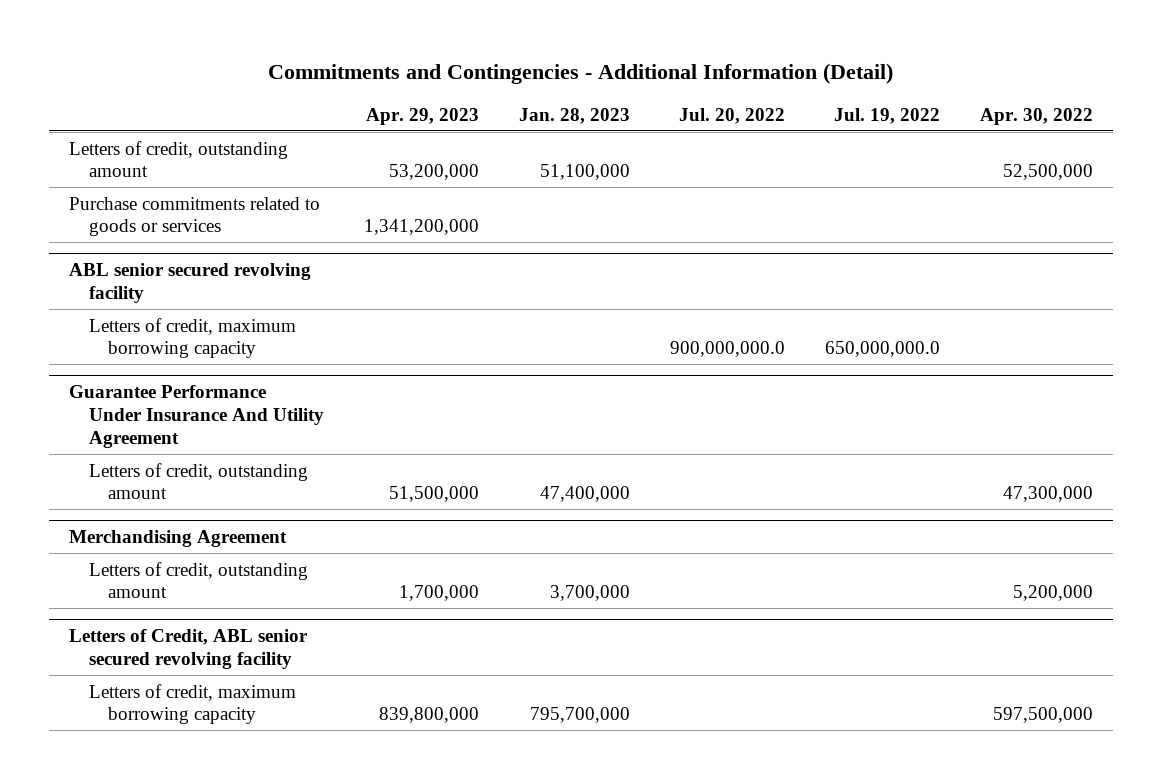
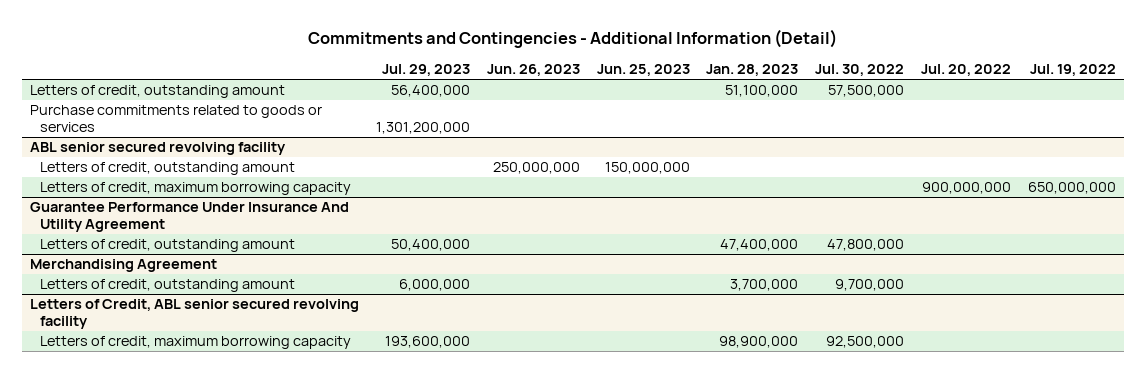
[365,107,479,125] Apr. 29, 2023 -> none
[979,107,1093,125] Apr. 30, 2022 -> none
none -> [382,64,471,77] Jul. 29, 2023
none -> [486,64,580,77] Jun. 26, 2023
none -> [596,64,690,77] Jun. 25, 2023
none -> [815,64,905,77] Jul. 30, 2022
none -> [40,162,296,176] Letters of credit, outstanding amount
[669,341,785,358] 900,000,000.0 -> [921,182,1011,195] 900,000,000
[824,341,940,358] 650,000,000.0 -> [1027,182,1116,195] 650,000,000
[529,707,630,724] 795,700,000 -> [719,336,799,349] 98,900,000

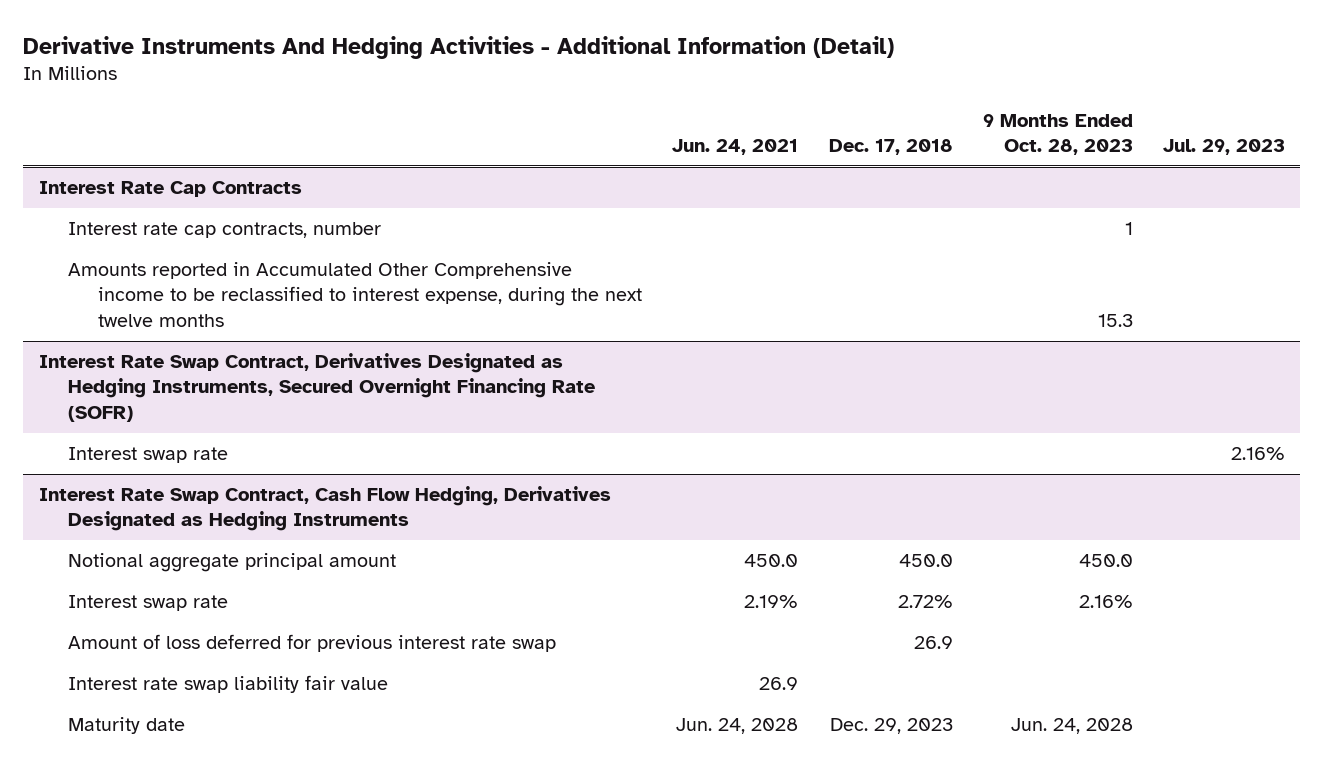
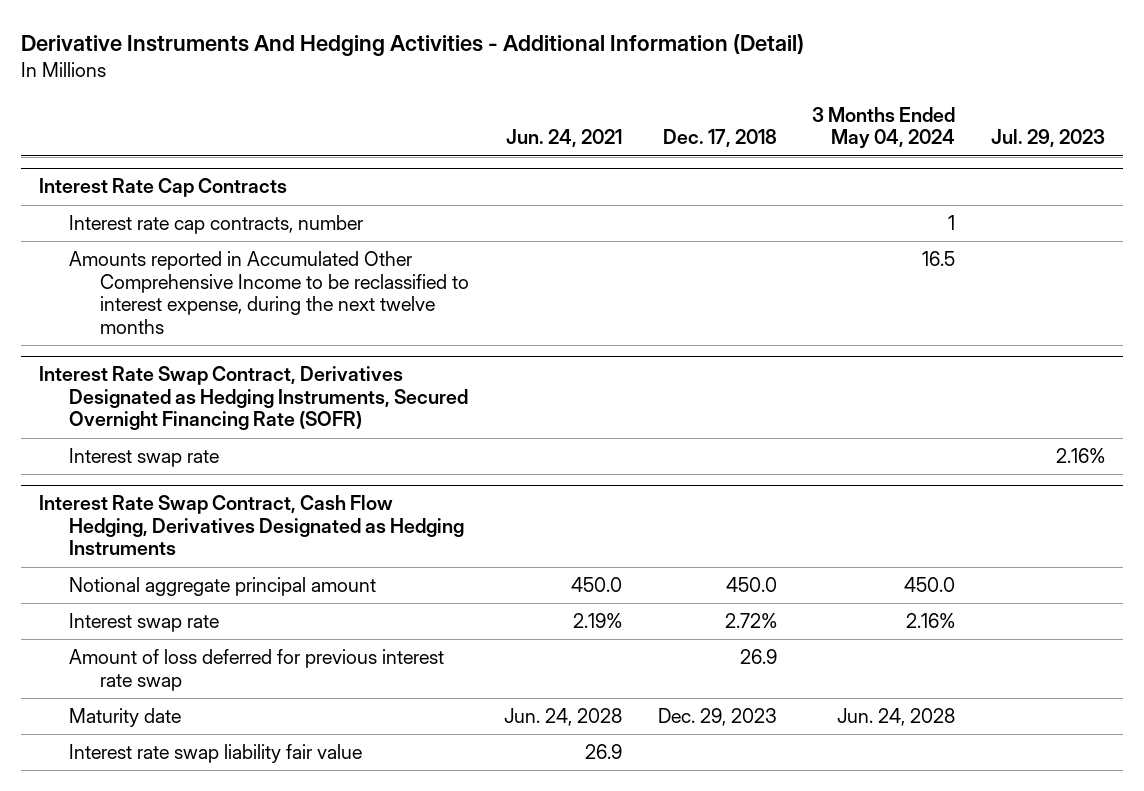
[982,113,1133,155] 9 Months Ended Oct. 28, 2023 -> none
none -> [812,107,956,149] 3 Months Ended May 04, 2024
[68,262,643,327] Amounts reported in Accumulated Other Comprehensive income to be reclassified to interest expense, during the next twelve months -> [69,251,469,334] Amounts reported in Accumulated Other Comprehensive Income to be reclassified to interest expense, during the next twelve months
[68,675,389,694] Interest rate swap liability fair value -> [69,744,363,764] Interest rate swap liability fair value

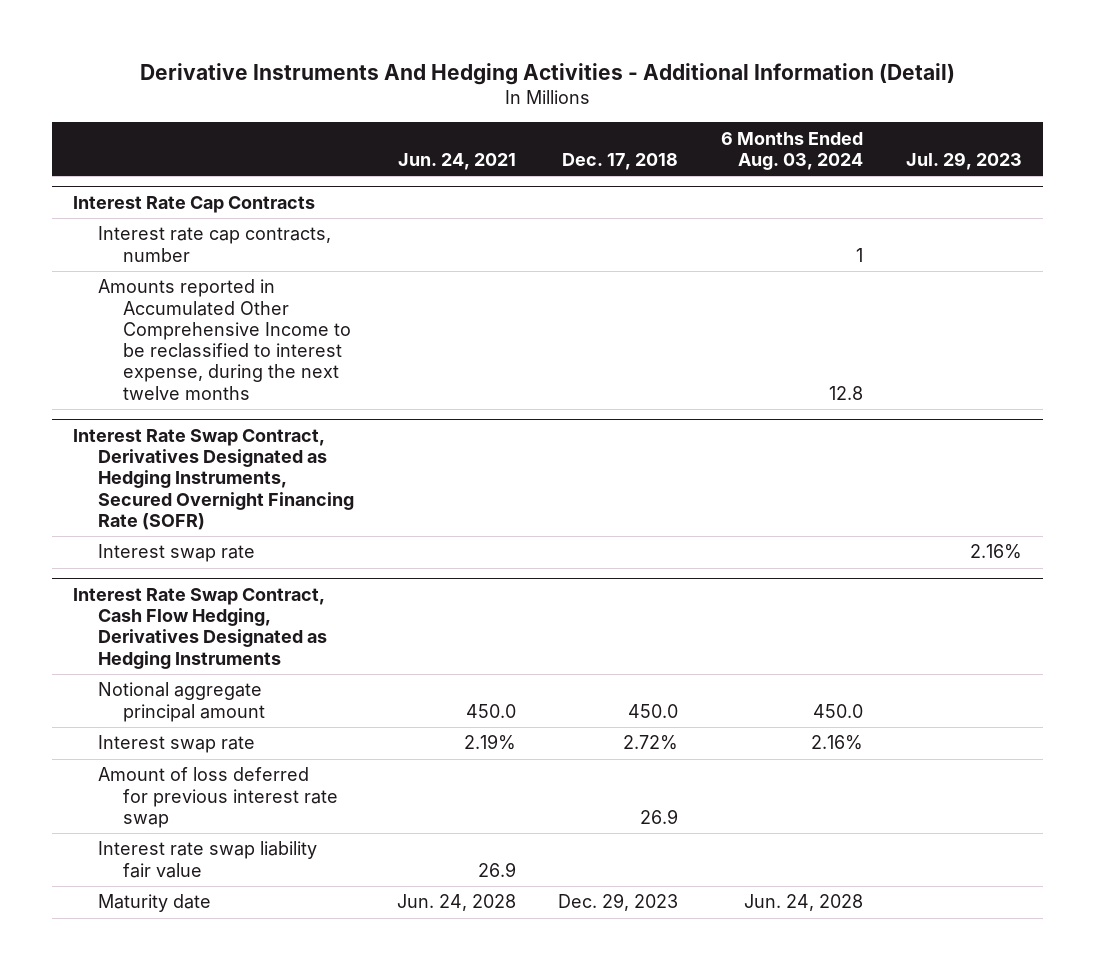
[812,107,956,149] 3 Months Ended May 04, 2024 -> none
none -> [721,131,864,171] 6 Months Ended Aug. 03, 2024
[69,708,182,728] Maturity date -> [97,894,211,913] Maturity date

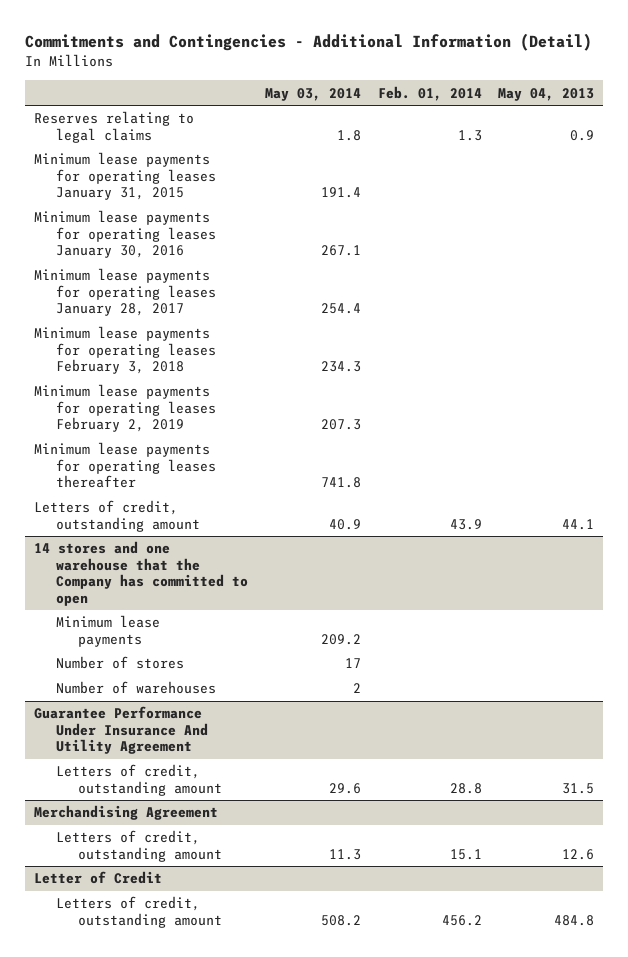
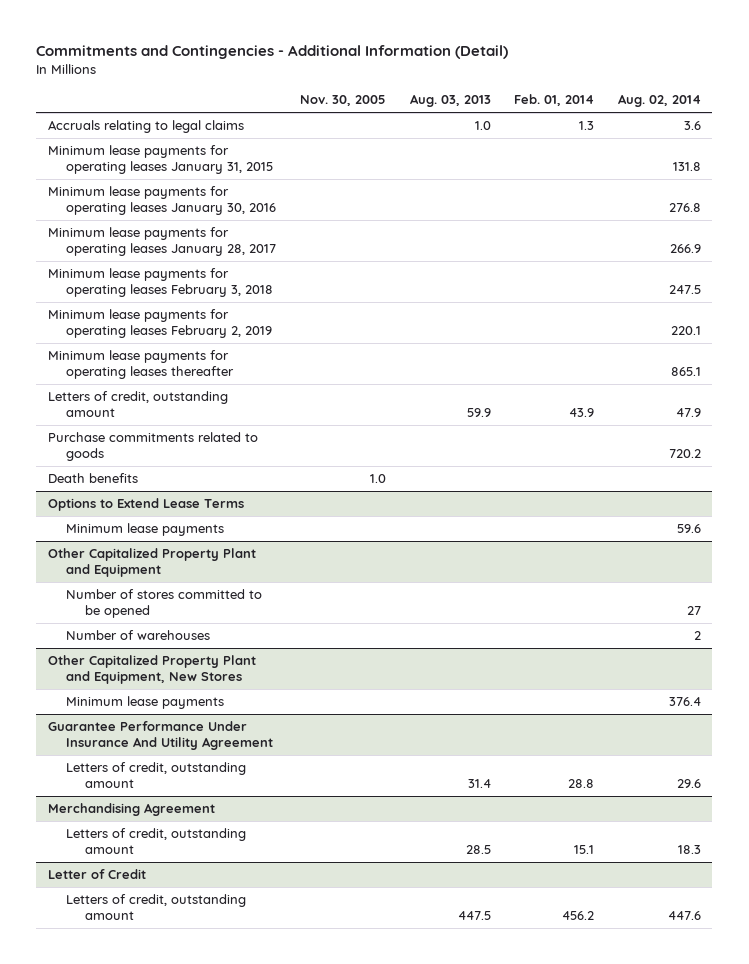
[264,87,361,101] May 03, 2014 -> none
[498,87,595,101] May 04, 2013 -> none
none -> [299,95,386,107] Nov. 30, 2005
none -> [409,94,491,108] Aug. 03, 2013
none -> [617,94,701,108] Aug. 02, 2014
[33,111,194,143] Reserves relating to legal claims -> [47,120,244,134] Accruals relating to legal claims
[33,541,249,606] 14 stores and one warehouse that the Company has committed to open -> none
[56,615,161,647] Minimum lease payments -> none
[56,656,185,670] Number of stores -> none
[56,681,217,695] Number of warehouses -> none
none -> [47,432,258,462] Purchase commitments related to goods
none -> [47,473,138,484] Death benefits
none -> [47,498,244,512] Options to Extend Lease Terms
none -> [66,523,225,537] Minimum lease payments
none -> [47,548,256,578] Other Capitalized Property Plant and Equipment
none -> [66,589,263,619] Number of stores committed to be opened
none -> [66,630,211,641] Number of warehouses
none -> [47,655,256,685] Other Capitalized Property Plant and Equipment, New Stores
none -> [66,696,225,710] Minimum lease payments

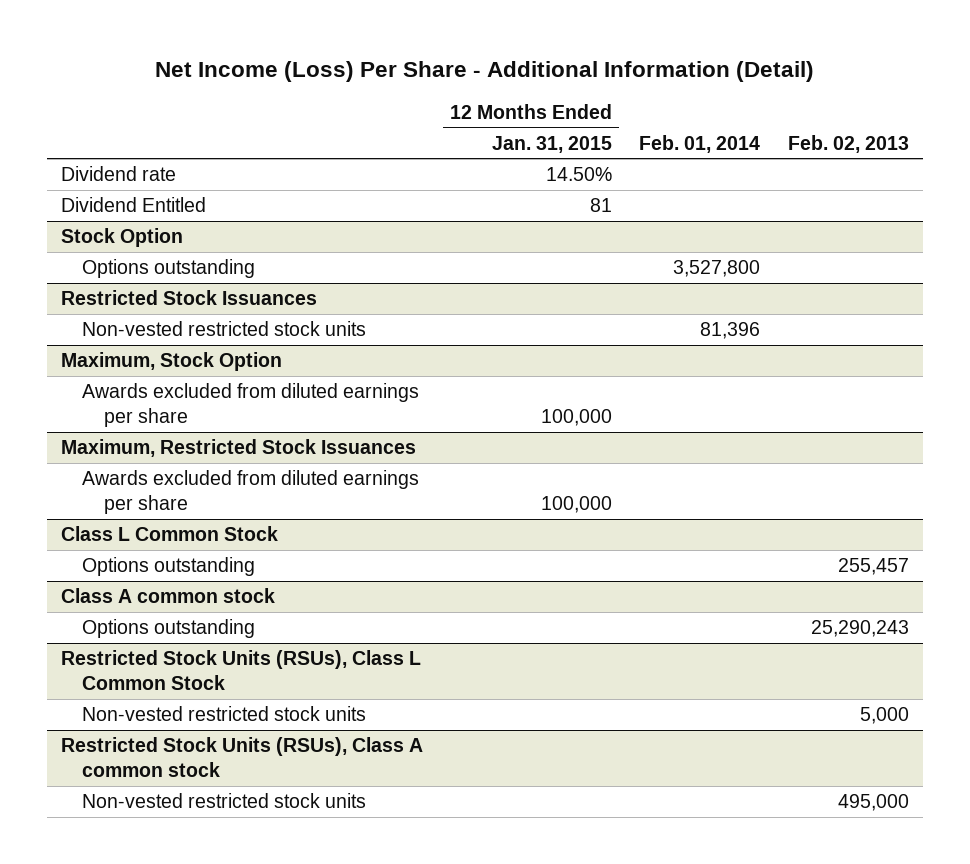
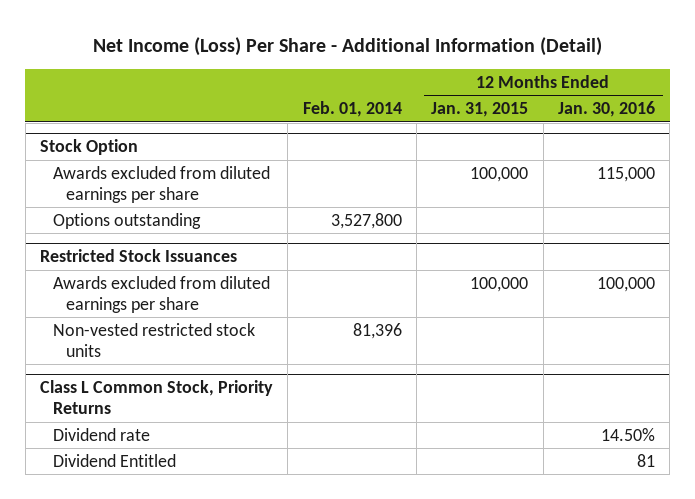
[787,134,909,153] Feb. 02, 2013 -> none
none -> [558,101,656,118] Jan. 30, 2016
[60,166,176,182] Dividend rate -> none
[60,197,206,213] Dividend Entitled -> none
none -> [52,165,270,203] Awards excluded from diluted earnings per share
none -> [52,275,270,313] Awards excluded from diluted earnings per share
[60,352,282,372] Maximum, Stock Option -> none
[82,383,420,428] Awards excluded from diluted earnings per share -> none
[60,439,416,458] Maximum, Restricted Stock Issuances -> none
[82,470,420,515] Awards excluded from diluted earnings per share -> none
[82,557,256,577] Options outstanding -> none
[60,588,275,604] Class A common stock -> none
[82,619,256,639] Options outstanding -> none
[60,650,421,691] Restricted Stock Units (RSUs), Class L Common Stock -> none
[82,706,367,722] Non-vested restricted stock units -> none
[60,737,423,778] Restricted Stock Units (RSUs), Class A common stock -> none
[82,793,367,809] Non-vested restricted stock units -> none
[60,526,278,542] Class L Common Stock -> [39,380,273,415] Class L Common Stock, Priority Returns
none -> [52,427,150,441] Dividend rate
none -> [52,453,176,467] Dividend Entitled

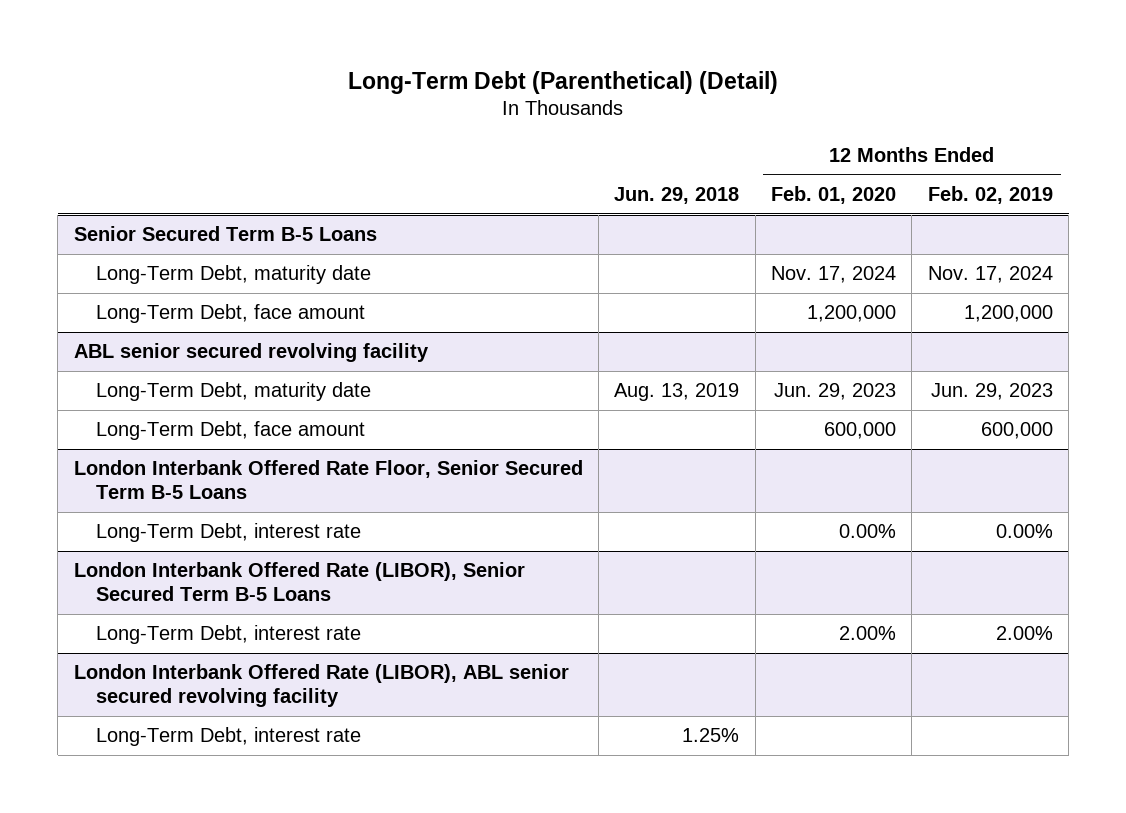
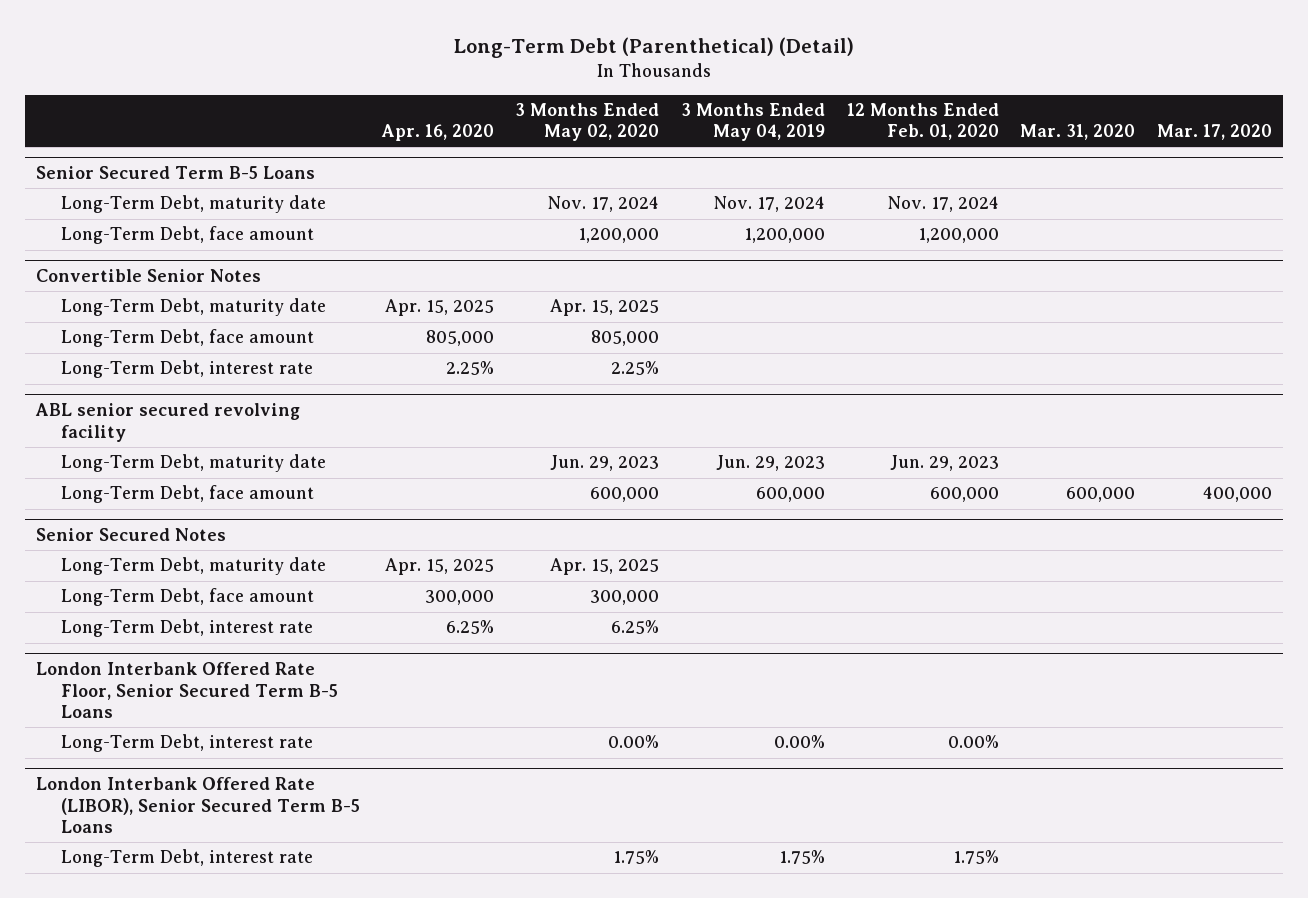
[614,186,740,204] Jun. 29, 2018 -> none
[927,185,1053,204] Feb. 02, 2019 -> none
none -> [380,124,494,142] Apr. 16, 2020
none -> [515,102,660,142] 3 Months Ended May 02, 2020
none -> [680,102,825,142] 3 Months Ended May 04, 2019
none -> [1020,124,1136,141] Mar. 31, 2020
none -> [1156,124,1272,141] Mar. 17, 2020
none -> [35,269,261,283] Convertible Senior Notes
none -> [61,298,327,317] Long-Term Debt, maturity date
none -> [61,329,315,348] Long-Term Debt, face amount
none -> [61,360,314,379] Long-Term Debt, interest rate
none -> [35,528,226,542] Senior Secured Notes
none -> [61,557,327,576] Long-Term Debt, maturity date
none -> [61,588,315,607] Long-Term Debt, face amount
none -> [61,619,314,638] Long-Term Debt, interest rate
[73,664,569,708] London Interbank Offered Rate (LIBOR), ABL senior secured revolving facility -> none
[95,727,361,747] Long-Term Debt, interest rate -> none
[839,626,897,641] 2.00% -> [952,850,999,865] 1.75%

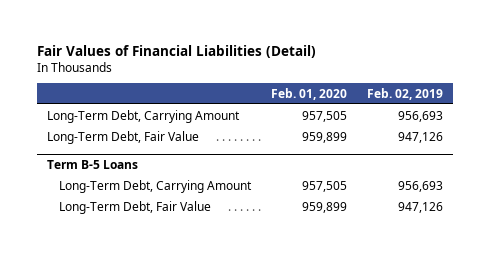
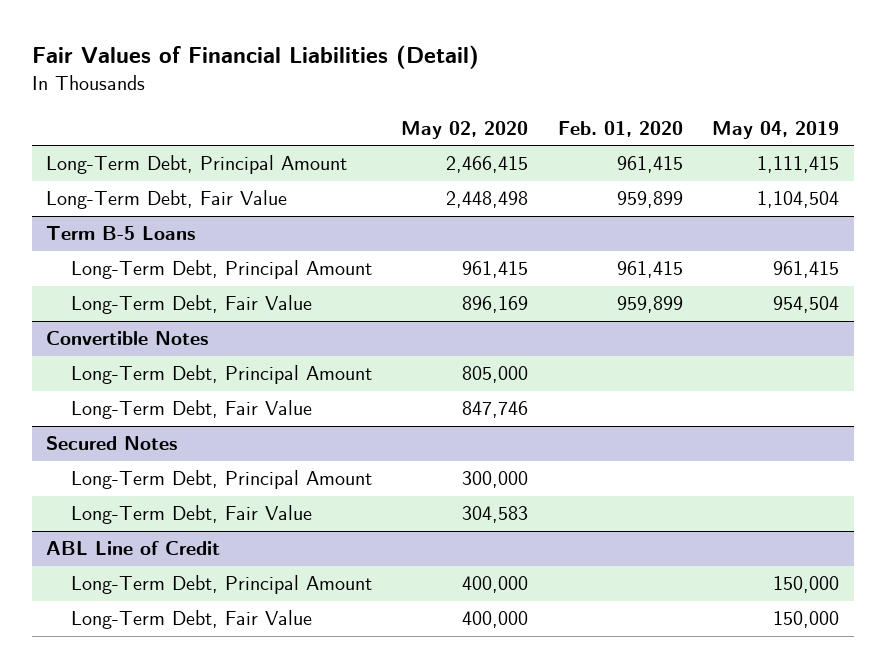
[367,87,444,100] Feb. 02, 2019 -> none
none -> [401,120,529,139] May 02, 2020
none -> [711,120,839,139] May 04, 2019
[47,109,241,123] Long-Term Debt, Carrying Amount -> [46,155,348,175] Long-Term Debt, Principal Amount
[302,110,348,122] 957,505 -> [616,156,683,174] 961,415
[59,179,253,193] Long-Term Debt, Carrying Amount -> [70,260,372,280] Long-Term Debt, Principal Amount
[302,180,348,192] 957,505 -> [616,261,683,279] 961,415
none -> [46,331,209,346] Convertible Notes
none -> [70,365,372,385] Long-Term Debt, Principal Amount
none -> [70,400,312,420] Long-Term Debt, Fair Value
none -> [46,436,178,451] Secured Notes
none -> [70,470,372,490] Long-Term Debt, Principal Amount
none -> [70,505,312,525] Long-Term Debt, Fair Value
none -> [46,541,221,556] ABL Line of Credit
none -> [70,575,372,595] Long-Term Debt, Principal Amount
none -> [70,610,312,630] Long-Term Debt, Fair Value

